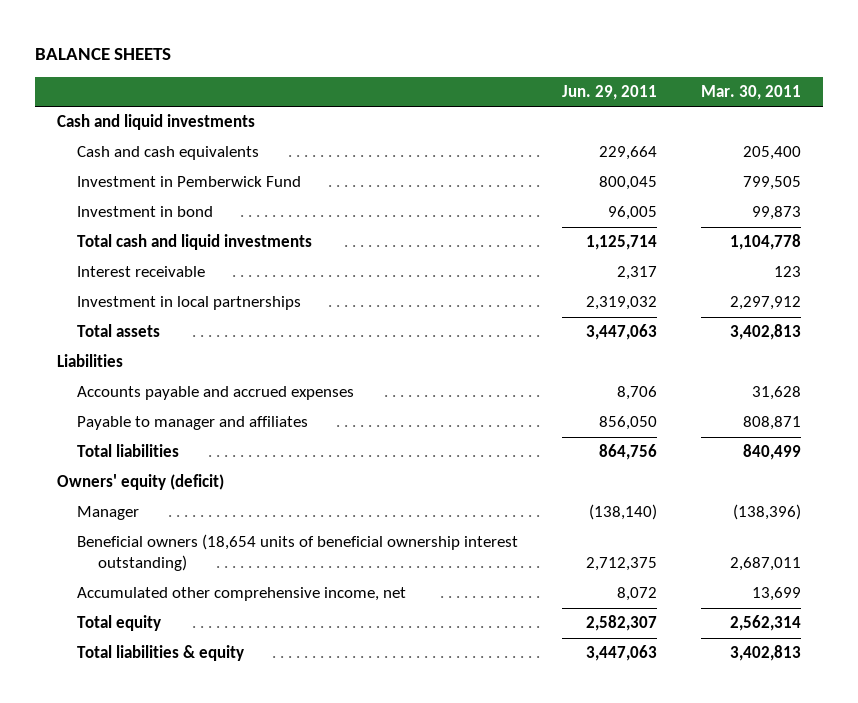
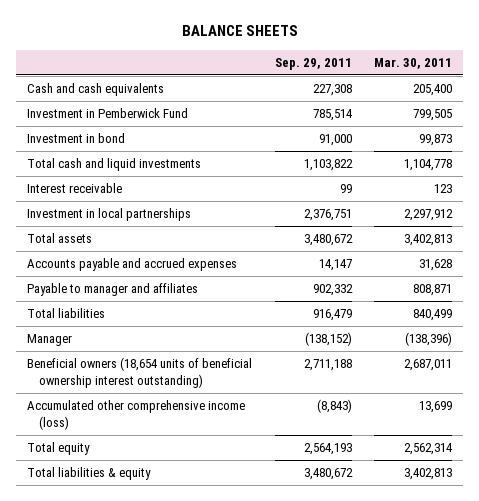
[562,85,658,101] Jun. 29, 2011 -> none
none -> [274,57,352,70] Sep. 29, 2011
[56,114,255,131] Cash and liquid investments -> none
[56,354,123,368] Liabilities -> none
[56,474,224,491] Owners' equity (deficit) -> none
[77,587,407,602] Accumulated other comprehensive income, net -> [27,400,246,431] Accumulated other comprehensive income (loss)

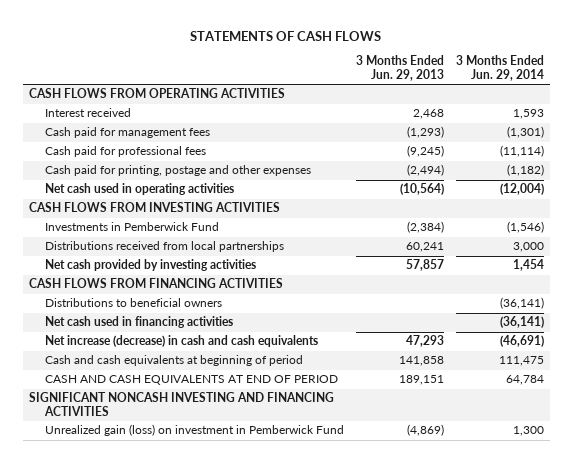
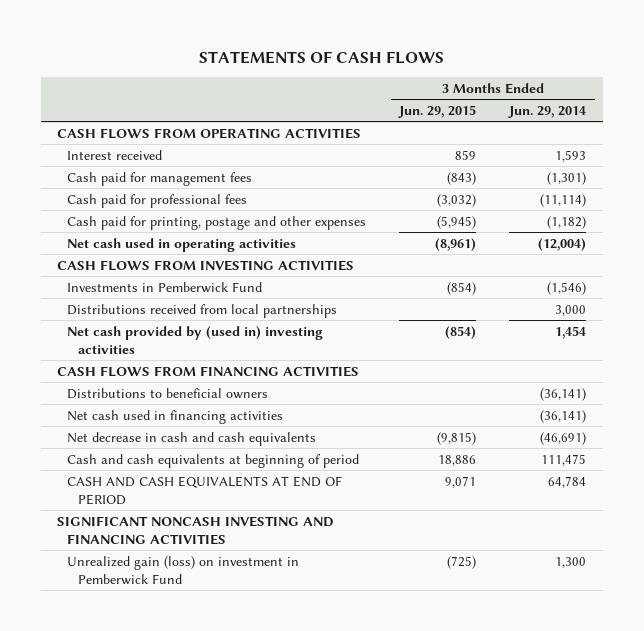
[356,55,445,81] 3 Months Ended Jun. 29, 2013 -> none
none -> [398,104,477,118] Jun. 29, 2015
[45,259,257,272] Net cash provided by investing activities -> [67,325,324,354] Net cash provided by (used in) investing activities
[45,335,319,348] Net increase (decrease) in cash and cash equivalents -> [67,431,317,446] Net decrease in cash and cash equivalents

